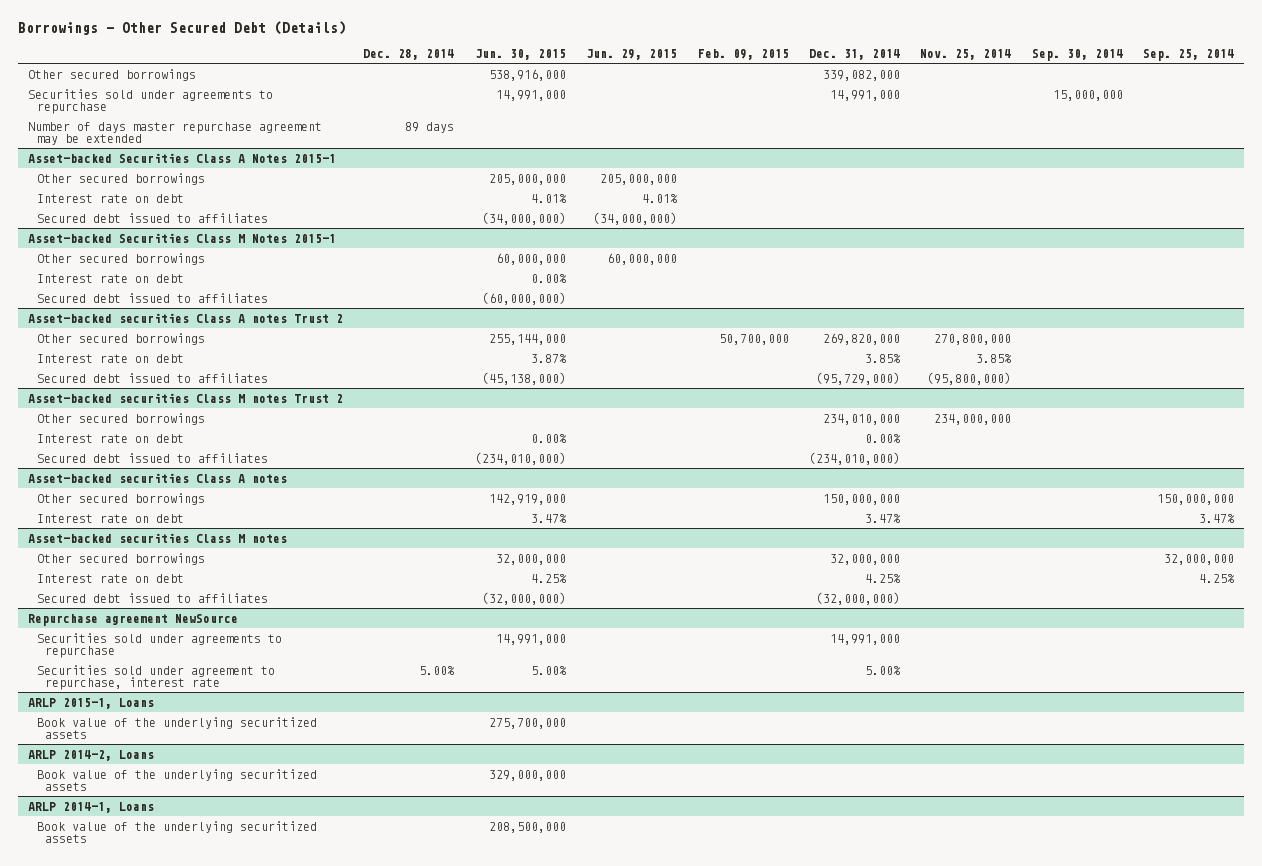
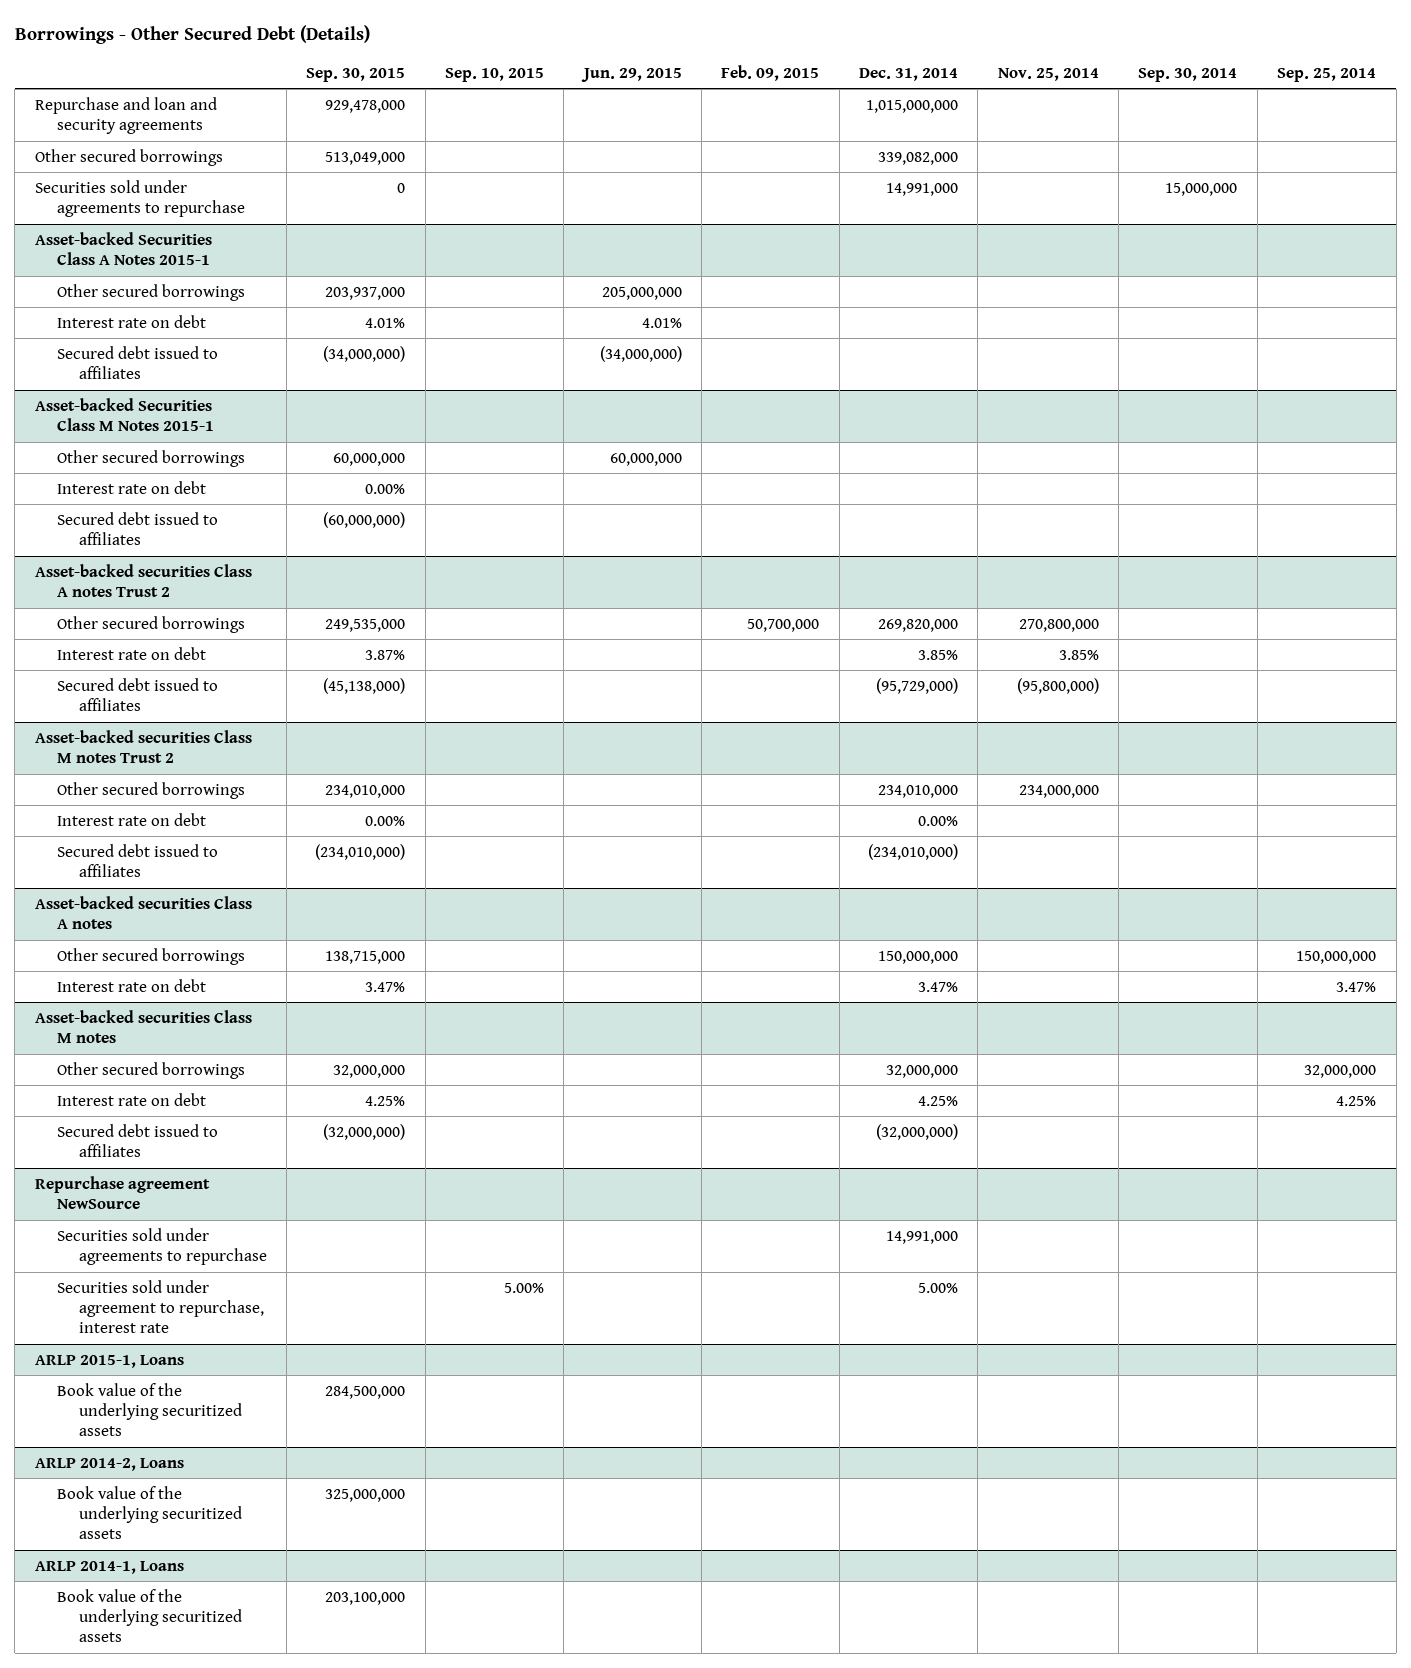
[363,48,455,60] Dec. 28, 2014 -> none
[474,48,566,60] Jun. 30, 2015 -> none
none -> [306,67,406,82] Sep. 30, 2015
none -> [445,67,545,82] Sep. 10, 2015
none -> [34,96,217,135] Repurchase and loan and security agreements
[28,121,323,145] Number of days master repurchase agreement may be extended -> none

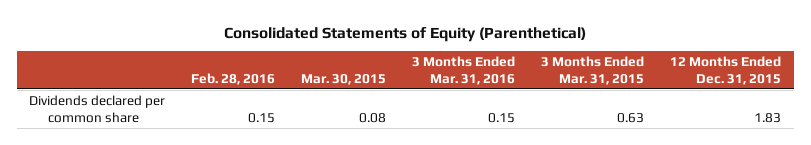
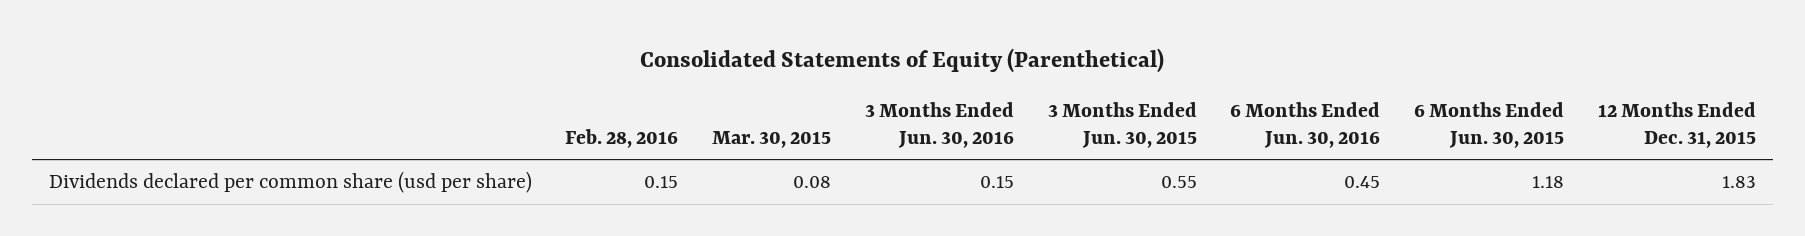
[412,56,516,85] 3 Months Ended Mar. 31, 2016 -> none
[541,56,645,85] 3 Months Ended Mar. 31, 2015 -> none
none -> [864,102,1014,149] 3 Months Ended Jun. 30, 2016
none -> [1047,102,1197,149] 3 Months Ended Jun. 30, 2015
none -> [1230,102,1381,149] 6 Months Ended Jun. 30, 2016
none -> [1414,102,1565,149] 6 Months Ended Jun. 30, 2015
[29,94,166,123] Dividends declared per common share -> [48,171,532,194] Dividends declared per common share (usd per share)

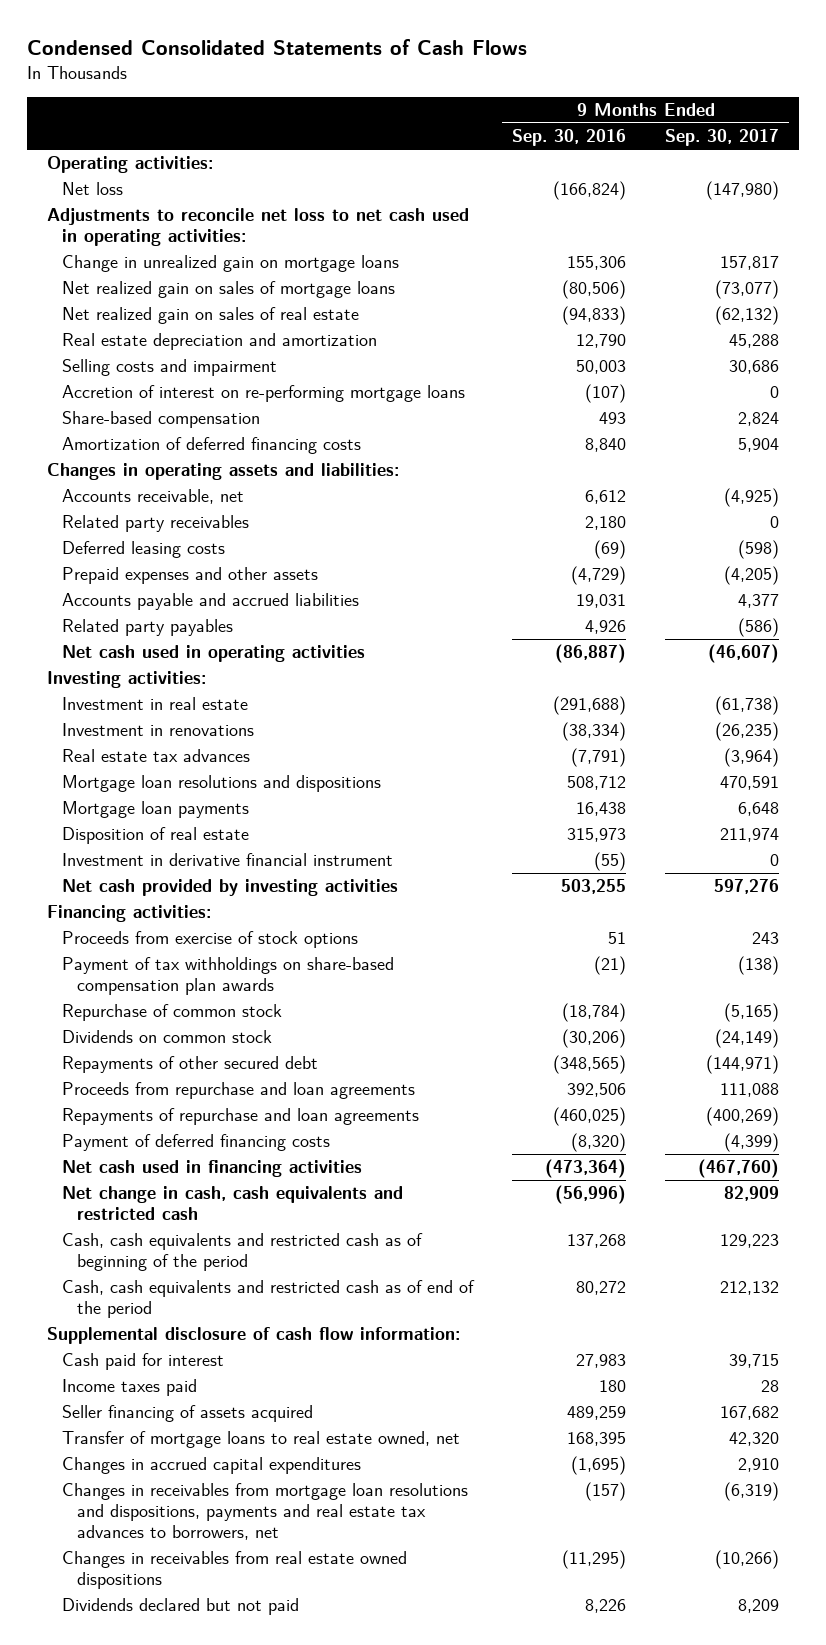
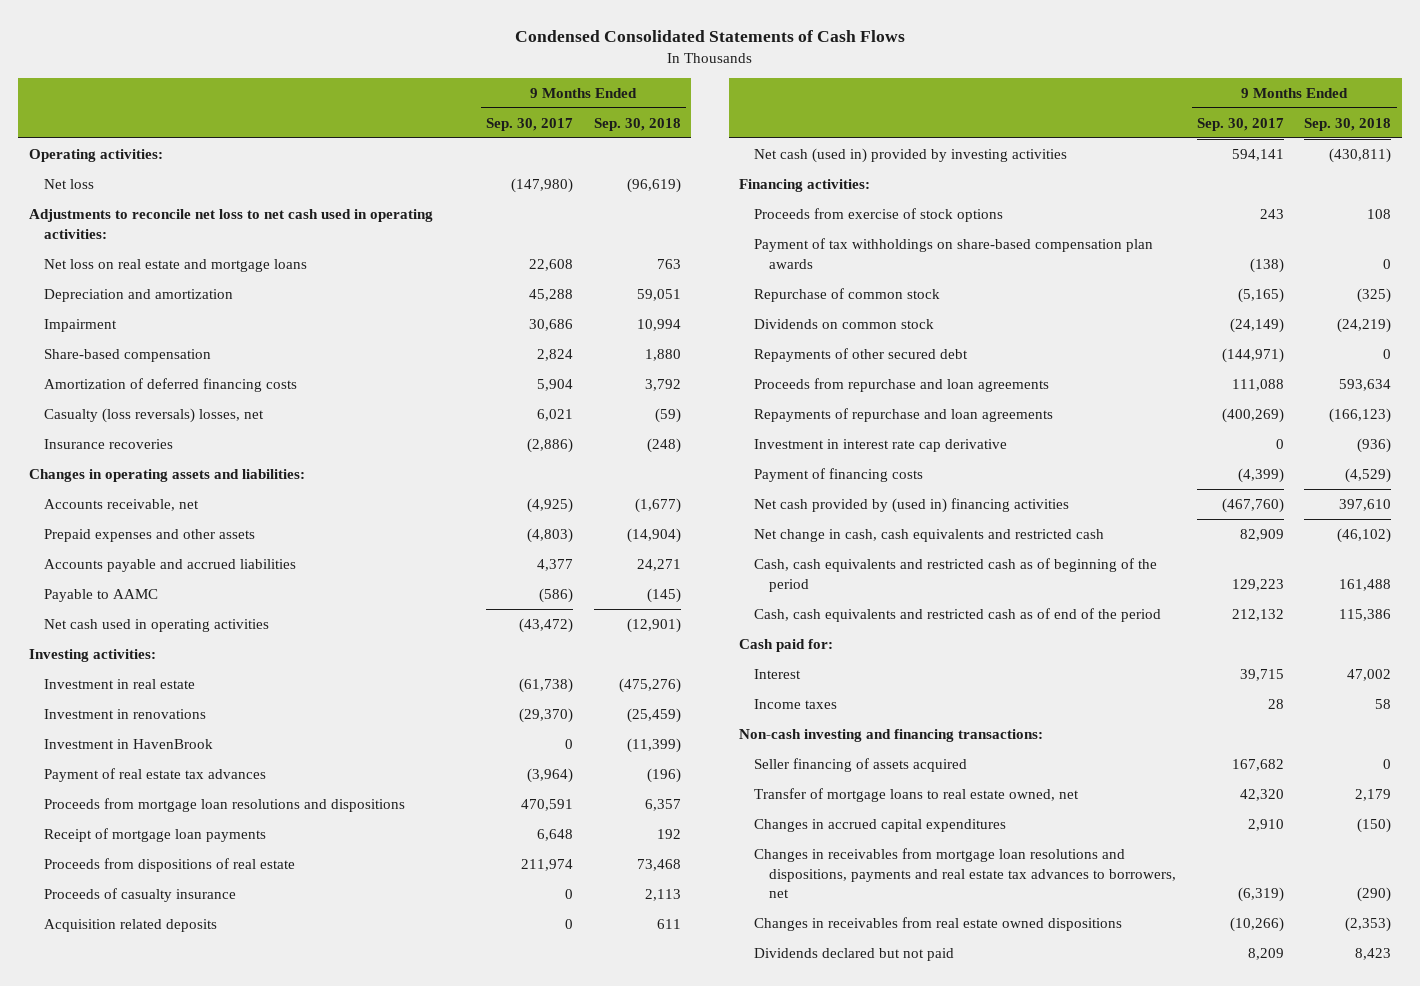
[512,129,627,147] Sep. 30, 2016 -> none
none -> [593,117,681,131] Sep. 30, 2018
[62,255,400,273] Change in unrealized gain on mortgage loans -> none
[62,281,396,299] Net realized gain on sales of mortgage loans -> none
[62,307,360,325] Net realized gain on sales of real estate -> none
[62,385,466,403] Accretion of interest on re-performing mortgage loans -> none
none -> [43,258,307,272] Net loss on real estate and mortgage loans
[62,333,378,351] Real estate depreciation and amortization -> [43,288,233,302] Depreciation and amortization
[62,359,278,377] Selling costs and impairment -> [43,318,117,332] Impairment
none -> [43,407,264,423] Casualty (loss reversals) losses, net
none -> [43,438,173,449] Insurance recoveries
[62,515,250,533] Related party receivables -> none
[62,541,226,559] Deferred leasing costs -> none
[724,566,780,586] (4,205) -> [527,527,574,543] (4,803)
[62,619,234,637] Related party payables -> [43,588,158,602] Payable to AAMC
[708,644,780,664] (46,607) -> [519,617,574,633] (43,472)
[62,801,250,819] Mortgage loan payments -> none
[62,853,394,867] Investment in derivative financial instrument -> none
[715,722,780,742] (26,235) -> [519,707,574,723] (29,370)
none -> [43,738,213,749] Investment in HavenBrook
[62,749,251,763] Real estate tax advances -> [43,767,266,782] Payment of real estate tax advances
none -> [43,797,405,812] Proceeds from mortgage loan resolutions and dispositions
[62,775,382,793] Mortgage loan resolutions and dispositions -> [43,827,266,842] Receipt of mortgage loan payments
[720,776,780,791] 470,591 -> [537,828,574,841] 6,648
[62,827,250,845] Disposition of real estate -> [43,857,295,872] Proceeds from dispositions of real estate
none -> [43,887,236,902] Proceeds of casualty insurance
none -> [43,918,217,932] Acquisition related deposits
[62,879,399,897] Net cash provided by investing activities -> [754,147,1068,163] Net cash (used in) provided by investing activities
[714,879,780,895] 597,276 -> [1231,148,1284,161] 594,141
none -> [754,438,1008,452] Investment in interest rate cap derivative
[62,1134,331,1152] Payment of deferred financing costs -> [754,467,924,482] Payment of financing costs
[62,1160,363,1178] Net cash used in financing activities -> [754,497,1070,513] Net cash provided by (used in) financing activities
[46,1327,460,1345] Supplemental disclosure of cash flow information: -> none
none -> [739,638,834,652] Cash paid for:
[62,1353,225,1371] Cash paid for interest -> [754,668,802,679] Interest
[62,1379,198,1397] Income taxes paid -> [754,698,838,709] Income taxes
none -> [739,728,1044,742] Non-cash investing and financing transactions:

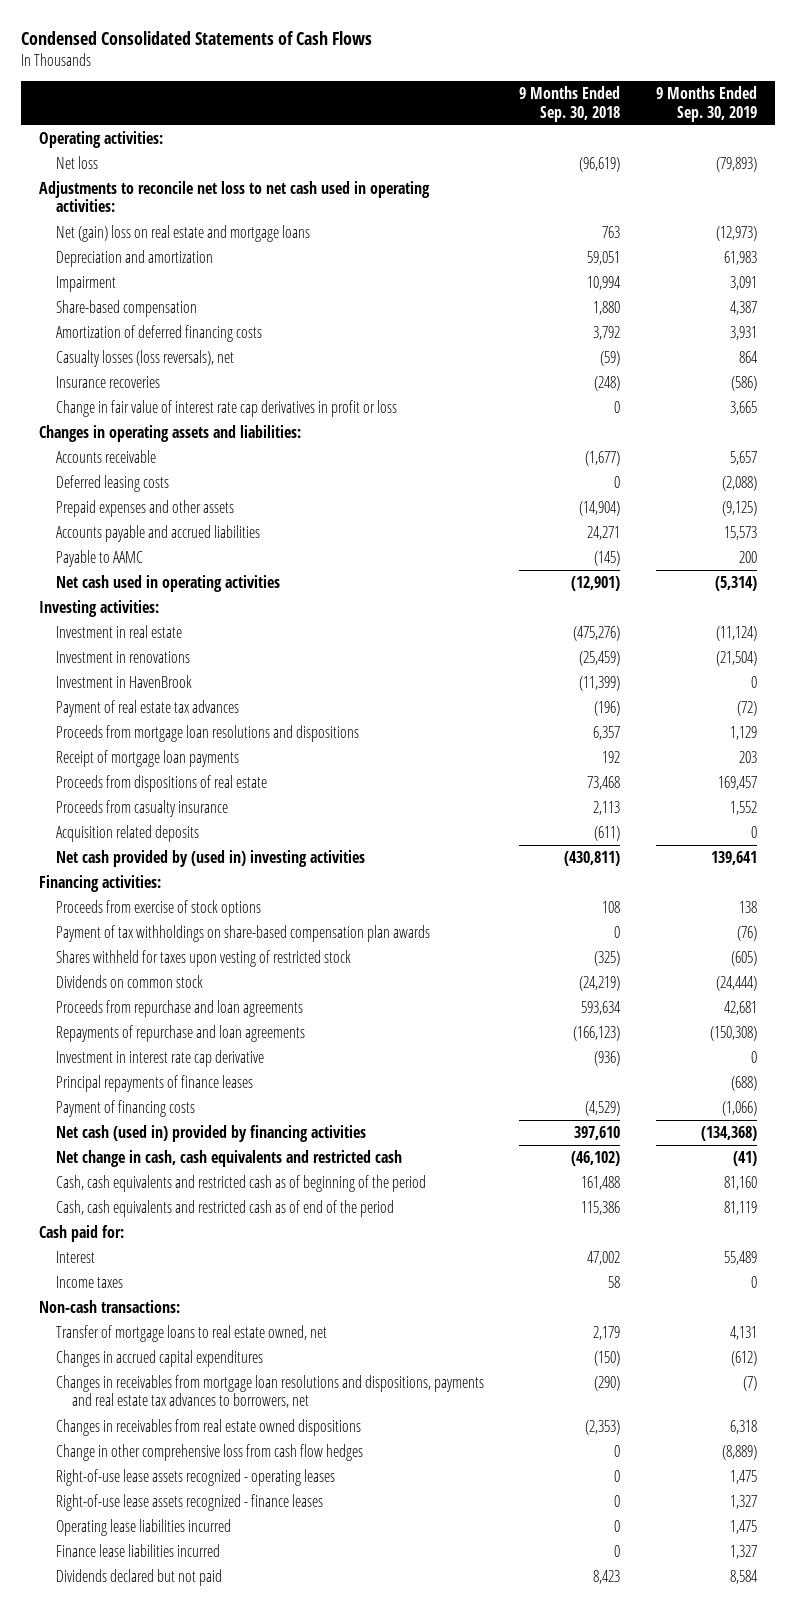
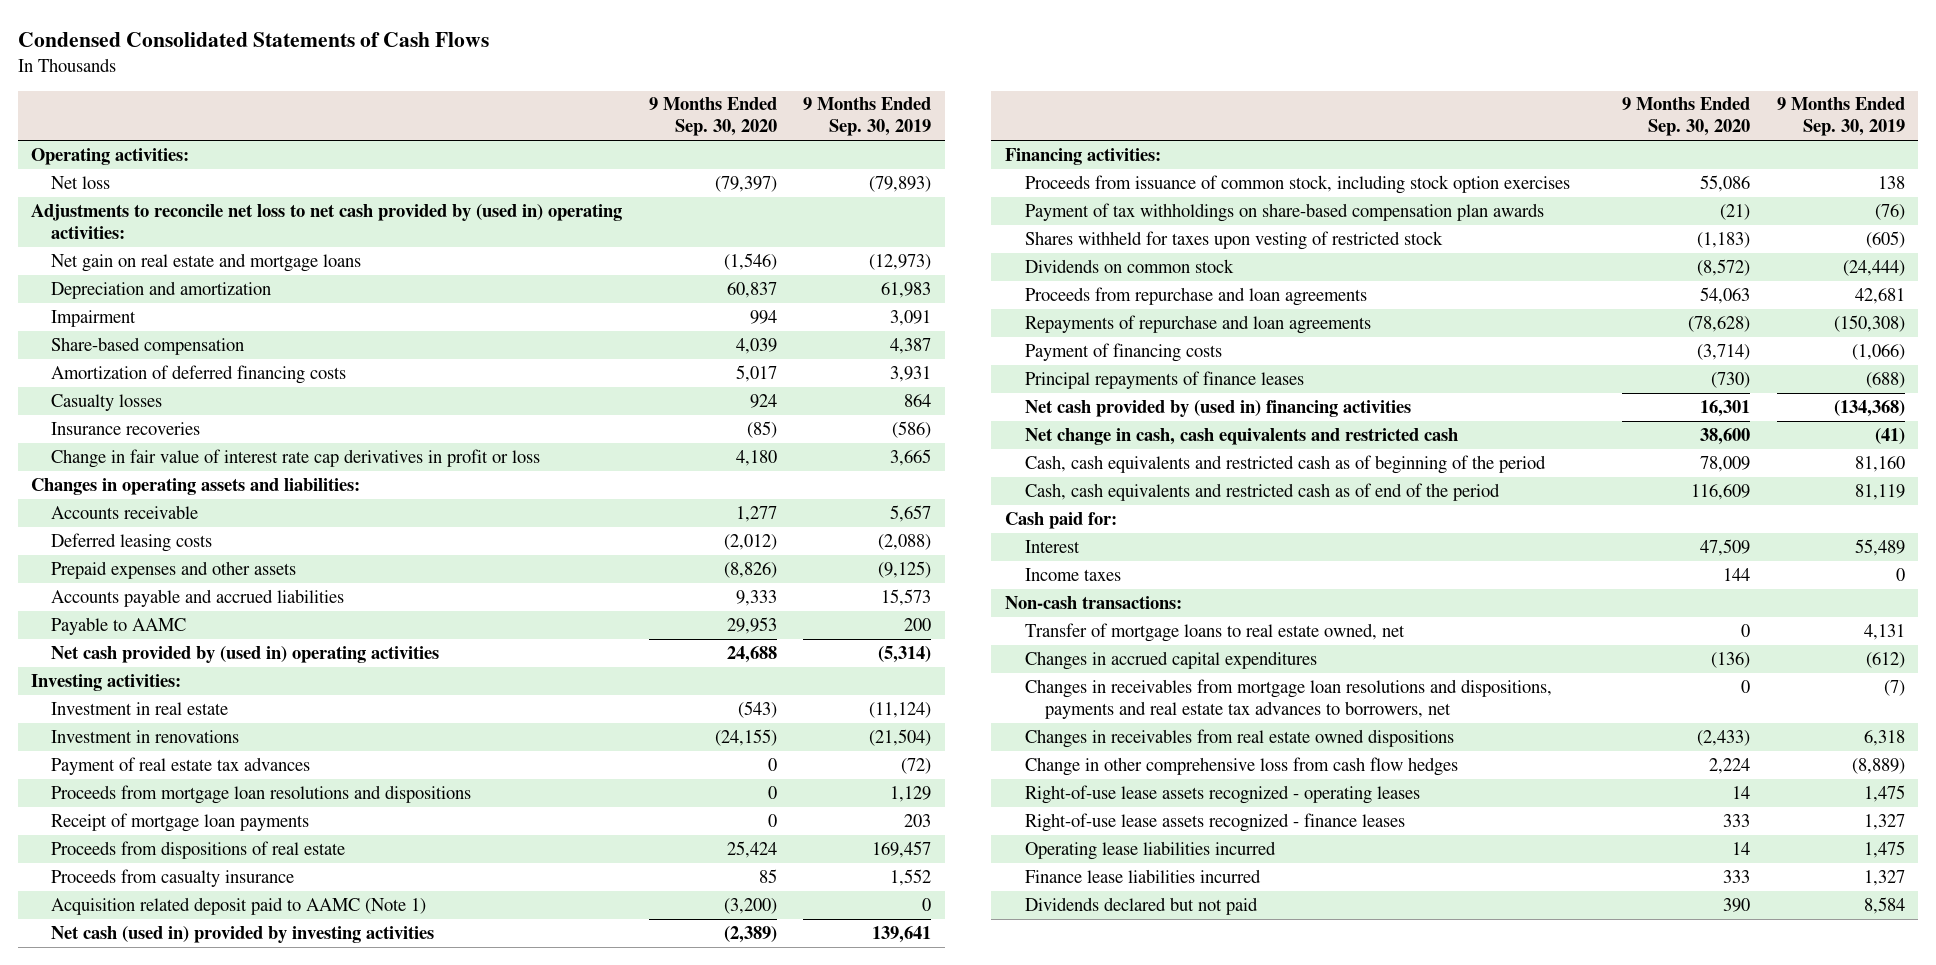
[519,86,621,122] 9 Months Ended Sep. 30, 2018 -> none
none -> [648,97,777,137] 9 Months Ended Sep. 30, 2020
[39,181,431,213] Adjustments to reconcile net loss to net cash used in operating activities: -> [30,203,622,239] Adjustments to reconcile net loss to net cash provided by (used in) operating activities:
[55,225,310,243] Net (gain) loss on real estate and mortgage loans -> [50,252,361,272] Net gain on real estate and mortgage loans
[55,350,234,368] Casualty losses (loss reversals), net -> [50,393,162,411] Casualty losses
[55,575,280,593] Net cash used in operating activities -> [50,645,439,663] Net cash provided by (used in) operating activities
[55,675,192,689] Investment in HavenBrook -> none
[55,825,199,843] Acquisition related deposits -> none
none -> [50,896,426,915] Acquisition related deposit paid to AAMC (Note 1)
[55,850,365,868] Net cash provided by (used in) investing activities -> [50,925,434,943] Net cash (used in) provided by investing activities
[55,900,261,918] Proceeds from exercise of stock options -> [1024,174,1570,194] Proceeds from issuance of common stock, including stock option exercises
[55,1050,264,1068] Investment in interest rate cap derivative -> none
[55,1075,253,1093] Principal repayments of finance leases -> [1024,370,1304,389] Principal repayments of finance leases
[55,1125,366,1143] Net cash (used in) provided by financing activities -> [1024,399,1411,417] Net cash provided by (used in) financing activities

